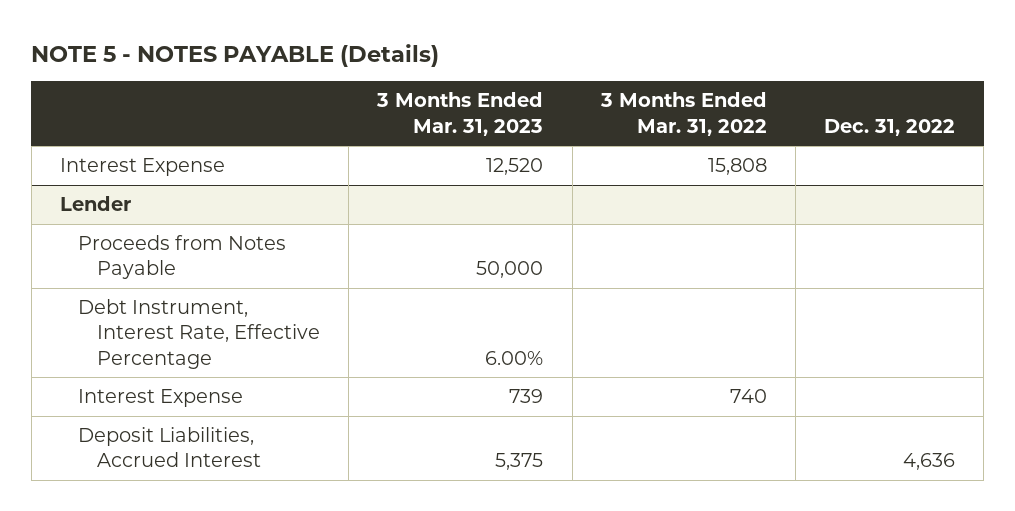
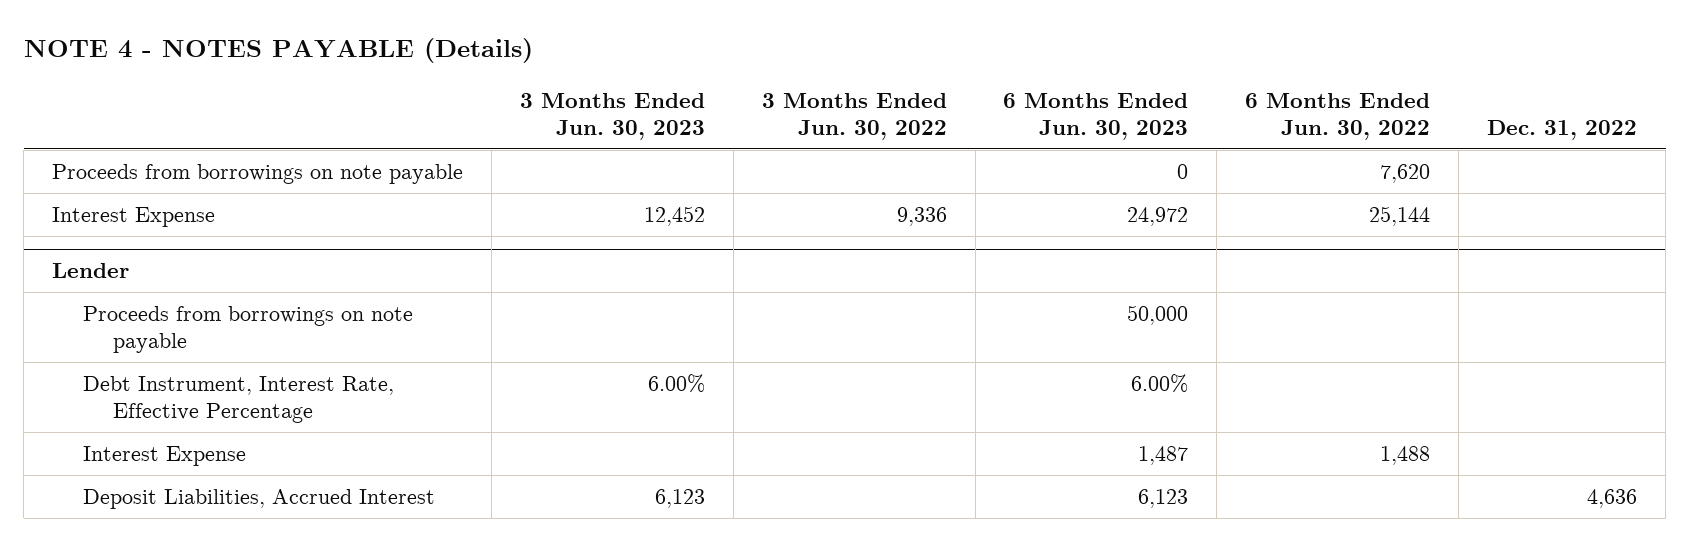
[31,43,440,67] NOTE 5 - NOTES PAYABLE (Details) -> [23,38,533,64] NOTE 4 - NOTES PAYABLE (Details)
[376,92,544,136] 3 Months Ended Mar. 31, 2023 -> none
[599,92,767,136] 3 Months Ended Mar. 31, 2022 -> none
none -> [519,92,705,141] 3 Months Ended Jun. 30, 2023
none -> [761,92,947,141] 3 Months Ended Jun. 30, 2022
none -> [1003,92,1189,141] 6 Months Ended Jun. 30, 2023
none -> [1245,92,1431,141] 6 Months Ended Jun. 30, 2022
none -> [52,163,464,184] Proceeds from borrowings on note payable
[78,235,287,280] Proceeds from Notes Payable -> [82,305,413,354] Proceeds from borrowings on note payable

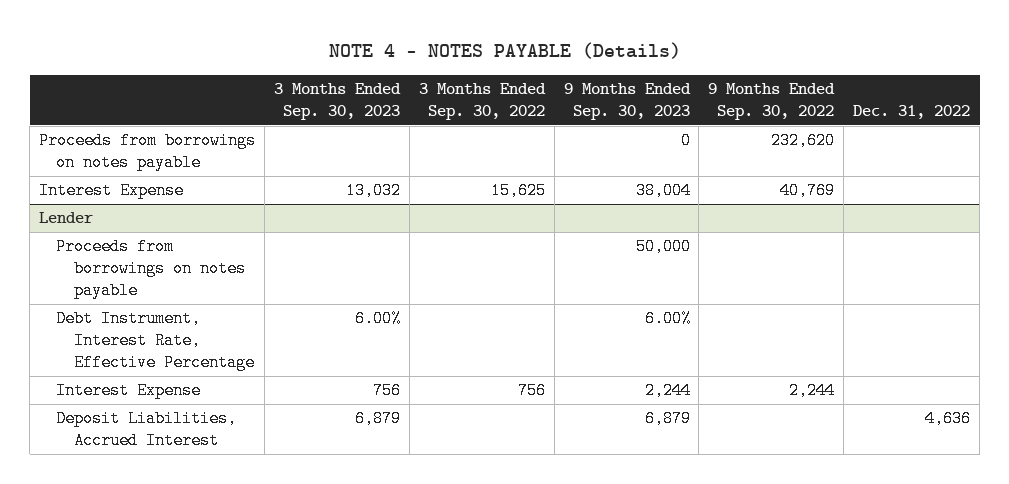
[519,92,705,141] 3 Months Ended Jun. 30, 2023 -> none
[761,92,947,141] 3 Months Ended Jun. 30, 2022 -> none
[1003,92,1189,141] 6 Months Ended Jun. 30, 2023 -> none
[1245,92,1431,141] 6 Months Ended Jun. 30, 2022 -> none
none -> [273,83,401,121] 3 Months Ended Sep. 30, 2023
none -> [418,83,546,121] 3 Months Ended Sep. 30, 2022
none -> [563,83,691,121] 9 Months Ended Sep. 30, 2023
none -> [708,83,836,121] 9 Months Ended Sep. 30, 2022
[52,163,464,184] Proceeds from borrowings on note payable -> [38,132,256,172] Proceeds from borrowings on notes payable
[82,305,413,354] Proceeds from borrowings on note payable -> [56,238,246,300] Proceeds from borrowings on notes payable

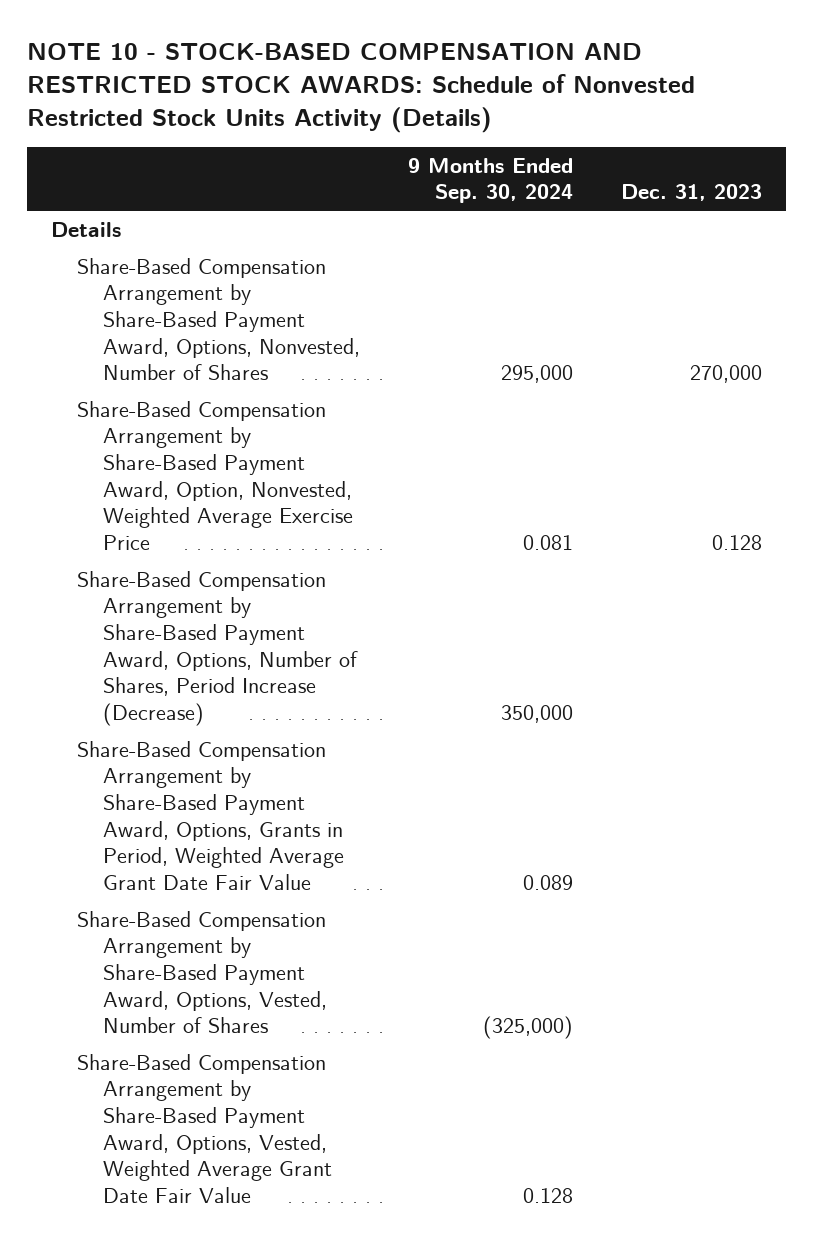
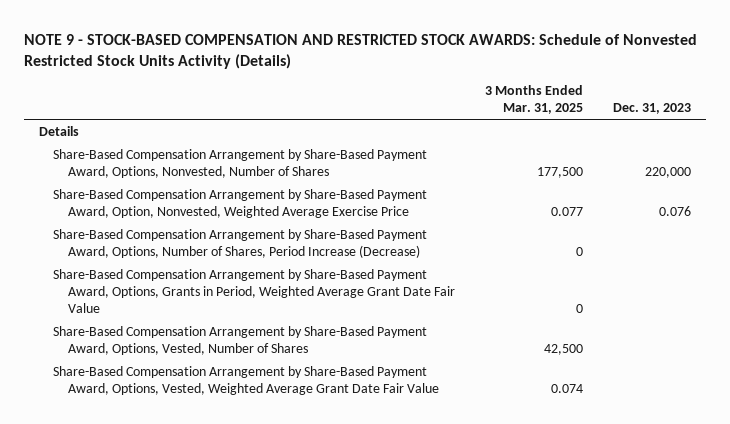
[26,42,695,133] NOTE 10 - STOCK-BASED COMPENSATION AND RESTRICTED STOCK AWARDS: Schedule of Nonvested Restricted Stock Units Activity (Details) -> [23,33,697,69] NOTE 9 - STOCK-BASED COMPENSATION AND RESTRICTED STOCK AWARDS: Schedule of Nonvested Restricted Stock Units Activity (Details)
[407,157,573,204] 9 Months Ended Sep. 30, 2024 -> none
none -> [485,84,584,114] 3 Months Ended Mar. 31, 2025
[690,365,763,384] 270,000 -> [645,166,692,178] 220,000
[712,534,763,550] 0.128 -> [659,205,692,216] 0.076

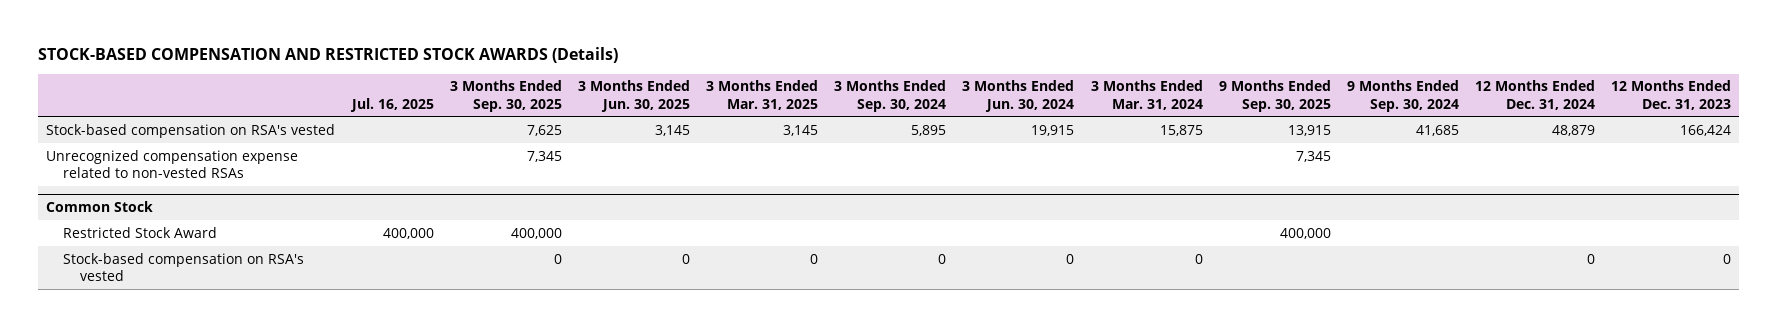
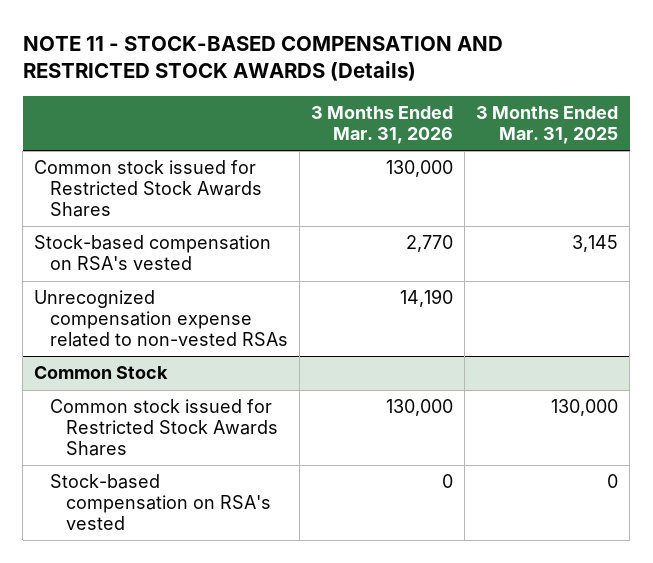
[38,46,619,63] STOCK-BASED COMPENSATION AND RESTRICTED STOCK AWARDS (Details) -> [22,35,503,82] NOTE 11 - STOCK-BASED COMPENSATION AND RESTRICTED STOCK AWARDS (Details)
[349,97,434,112] Jul. 16, 2025 -> none
[449,80,562,112] 3 Months Ended Sep. 30, 2025 -> none
[577,80,690,112] 3 Months Ended Jun. 30, 2025 -> none
[834,80,947,112] 3 Months Ended Sep. 30, 2024 -> none
[962,80,1075,112] 3 Months Ended Jun. 30, 2024 -> none
[1090,80,1203,110] 3 Months Ended Mar. 31, 2024 -> none
[1218,80,1331,112] 9 Months Ended Sep. 30, 2025 -> none
[1346,80,1459,112] 9 Months Ended Sep. 30, 2024 -> none
[1475,80,1596,110] 12 Months Ended Dec. 31, 2024 -> none
[1611,80,1732,110] 12 Months Ended Dec. 31, 2023 -> none
none -> [311,106,454,145] 3 Months Ended Mar. 31, 2026
none -> [34,160,263,218] Common stock issued for Restricted Stock Awards Shares
[63,226,218,238] Restricted Stock Award -> none
none -> [50,399,279,457] Common stock issued for Restricted Stock Awards Shares

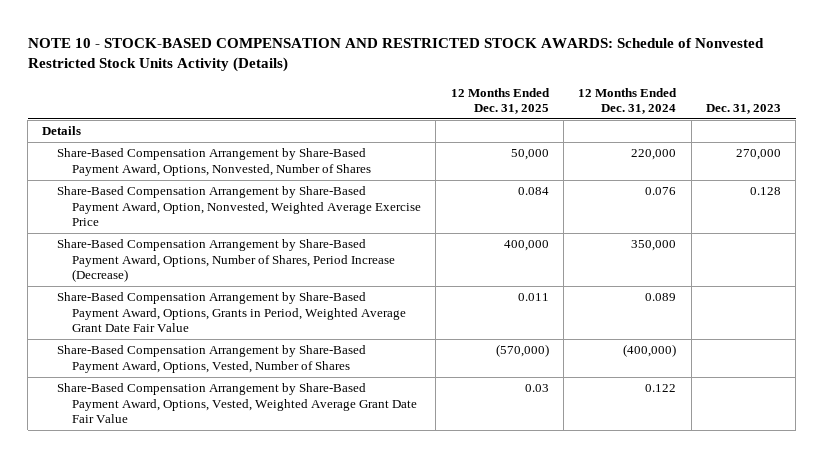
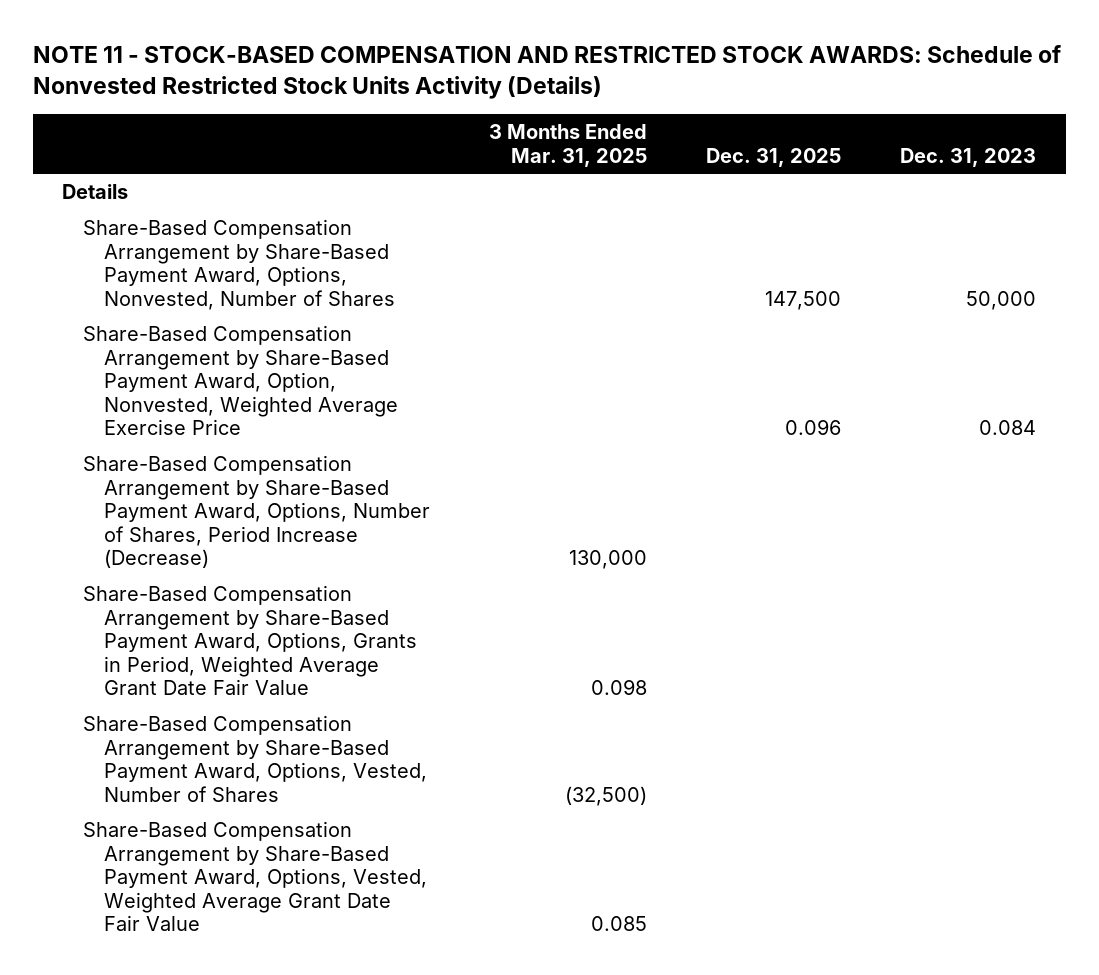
[27,37,764,73] NOTE 10 - STOCK-BASED COMPENSATION AND RESTRICTED STOCK AWARDS: Schedule of Nonvested Restricted Stock Units Activity (Details) -> [32,45,1061,100] NOTE 11 - STOCK-BASED COMPENSATION AND RESTRICTED STOCK AWARDS: Schedule of Nonvested Restricted Stock Units Activity (Details)
[450,87,550,114] 12 Months Ended Dec. 31, 2025 -> none
[578,87,678,114] 12 Months Ended Dec. 31, 2024 -> none
none -> [489,124,648,167] 3 Months Ended Mar. 31, 2025
none -> [706,147,842,167] Dec. 31, 2025
[736,149,782,161] 270,000 -> [966,290,1037,310] 50,000
[750,187,782,196] 0.128 -> [979,420,1037,436] 0.084

